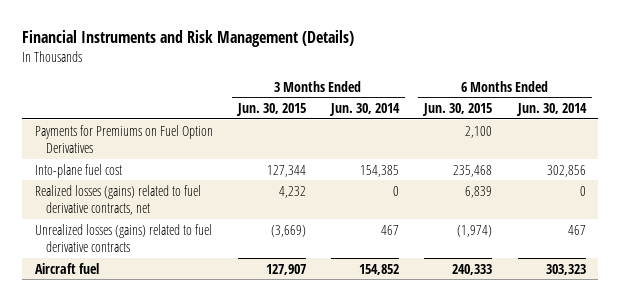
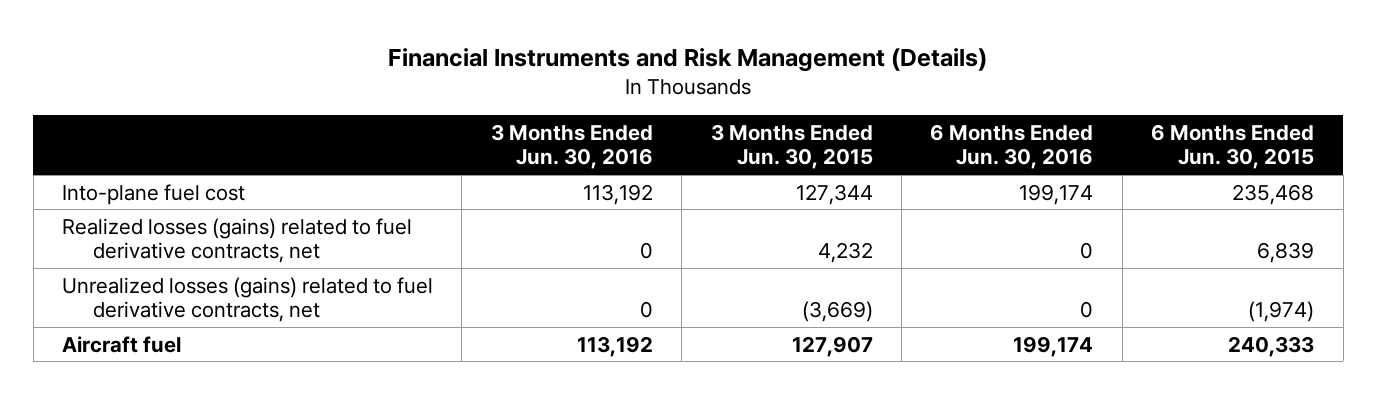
[329,102,401,116] Jun. 30, 2014 -> none
[515,102,587,116] Jun. 30, 2014 -> none
none -> [490,123,653,170] 3 Months Ended Jun. 30, 2016
none -> [930,123,1094,170] 6 Months Ended Jun. 30, 2016
[34,124,213,154] Payments for Premiums on Fuel Option Derivatives -> none
[34,223,212,253] Unrealized losses (gains) related to fuel derivative contracts -> [61,276,433,323] Unrealized losses (gains) related to fuel derivative contracts, net

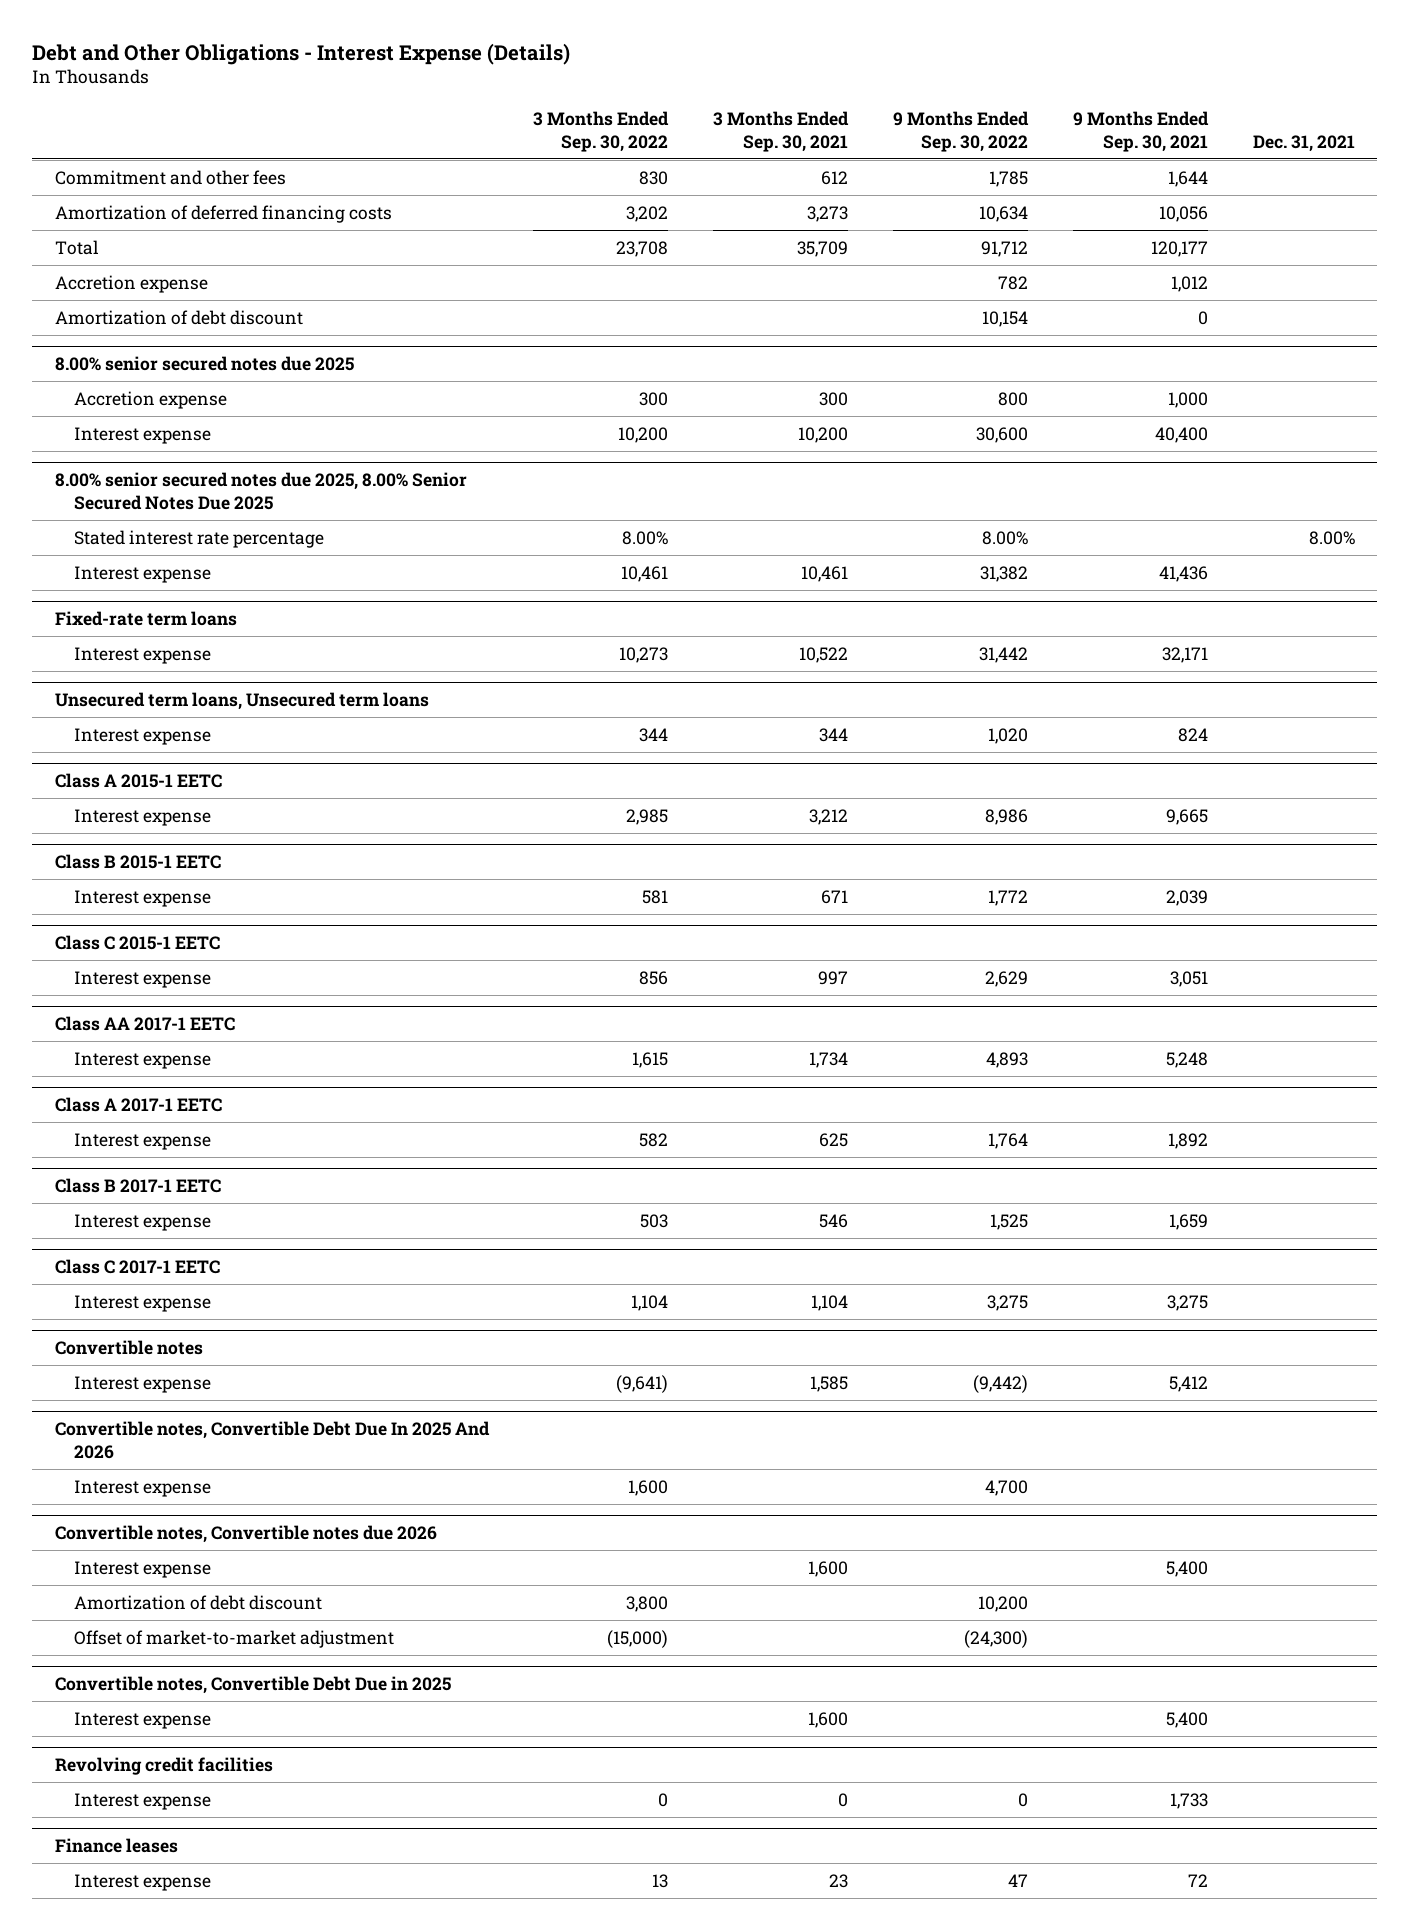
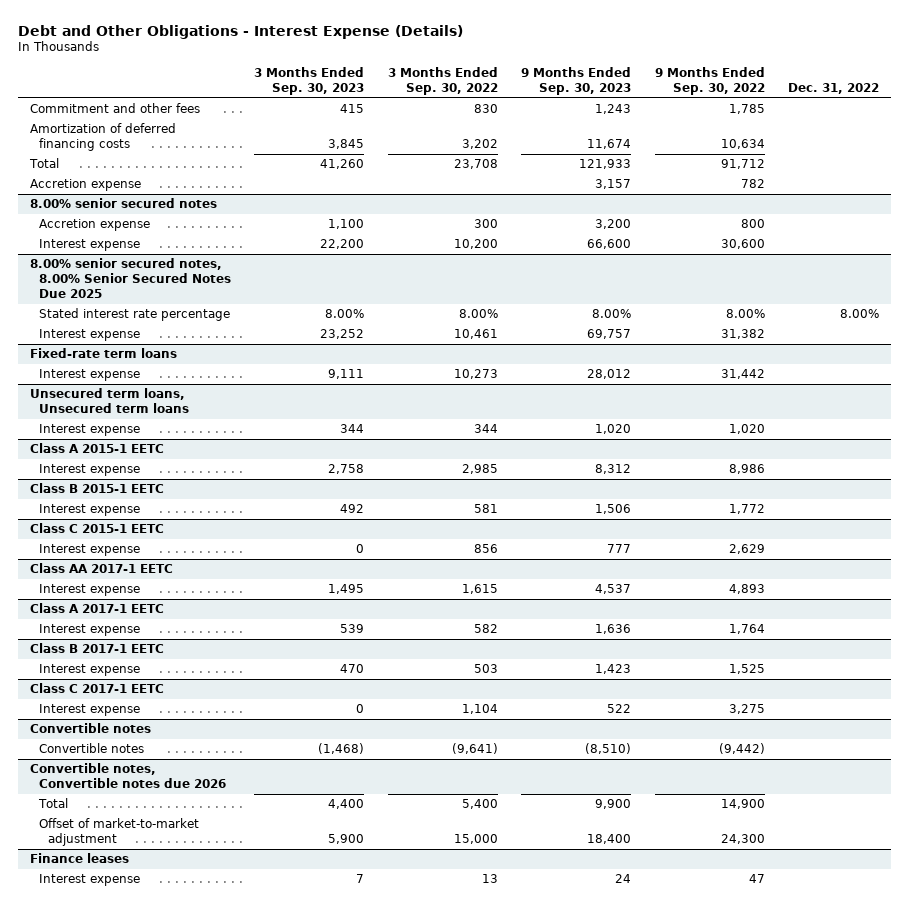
[713,111,850,152] 3 Months Ended Sep. 30, 2021 -> none
[1073,111,1210,152] 9 Months Ended Sep. 30, 2021 -> none
[1252,134,1355,152] Dec. 31, 2021 -> none
none -> [254,67,365,95] 3 Months Ended Sep. 30, 2023
none -> [521,67,632,95] 9 Months Ended Sep. 30, 2023
none -> [788,82,880,94] Dec. 31, 2022
[54,309,303,325] Amortization of debt discount -> none
[54,356,354,372] 8.00% senior secured notes due 2025 -> [29,198,217,209] 8.00% senior secured notes
[54,472,467,510] 8.00% senior secured notes due 2025, 8.00% Senior Secured Notes Due 2025 -> [29,258,231,298] 8.00% senior secured notes, 8.00% Senior Secured Notes Due 2025
[54,1421,490,1459] Convertible notes, Convertible Debt Due In 2025 And 2026 -> none
[73,1479,211,1497] Interest expense -> none
[73,1375,211,1393] Interest expense -> [38,743,144,754] Convertible notes
[73,1560,211,1578] Interest expense -> none
[73,1594,322,1610] Amortization of debt discount -> none
[54,1676,451,1695] Convertible notes, Convertible Debt Due in 2025 -> none
[73,1711,211,1729] Interest expense -> none
[54,1757,273,1776] Revolving credit facilities -> none
[73,1792,211,1810] Interest expense -> none
none -> [37,798,68,809] Total
[607,1629,669,1648] (15,000) -> [453,834,498,845] 15,000
[964,1629,1029,1648] (24,300) -> [720,834,765,845] 24,300

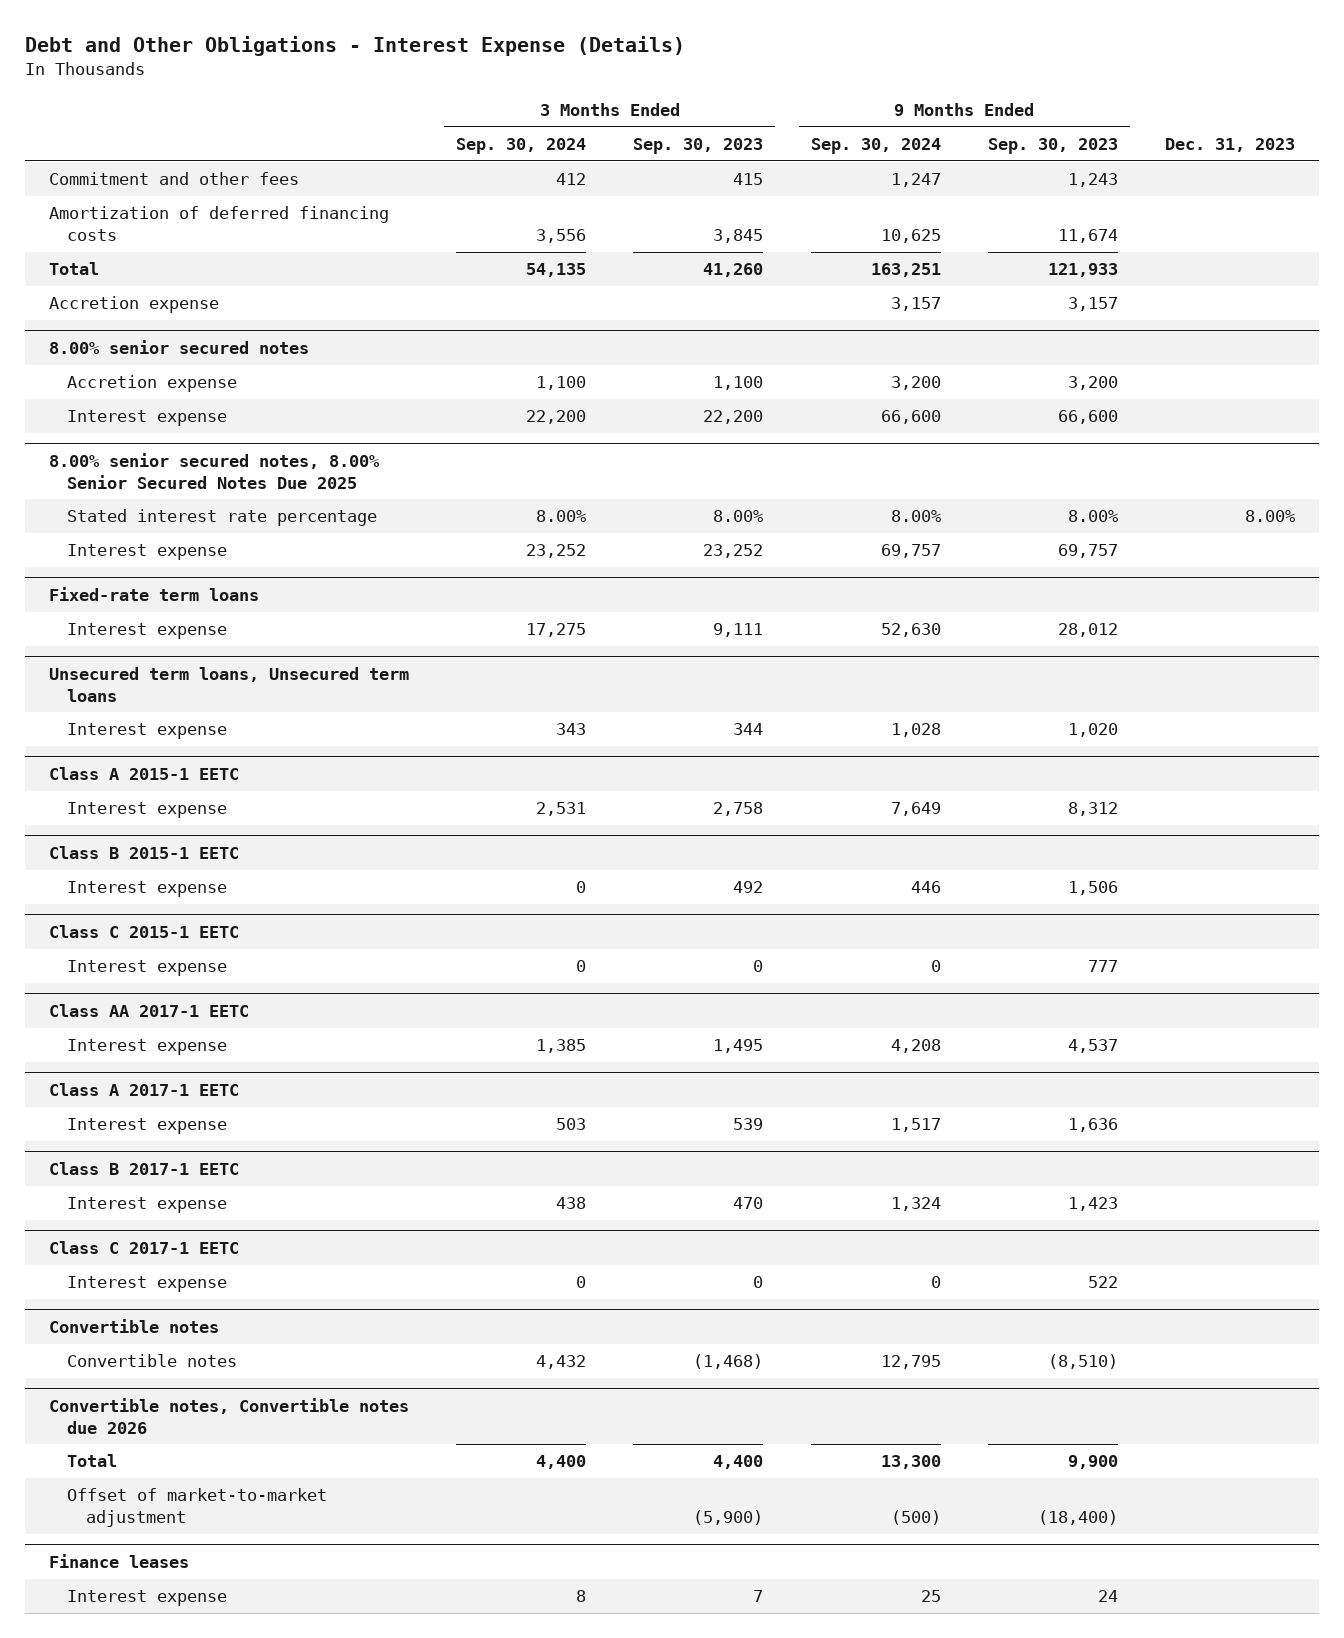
[387,67,498,95] 3 Months Ended Sep. 30, 2022 -> none
[654,67,765,95] 9 Months Ended Sep. 30, 2022 -> none
[788,82,880,94] Dec. 31, 2022 -> none
none -> [455,137,586,154] Sep. 30, 2024
none -> [810,137,941,154] Sep. 30, 2024
none -> [1165,137,1296,152] Dec. 31, 2023
[328,834,365,845] 5,900 -> [693,1509,764,1525] (5,900)
[587,834,632,845] 18,400 -> [1037,1509,1118,1525] (18,400)

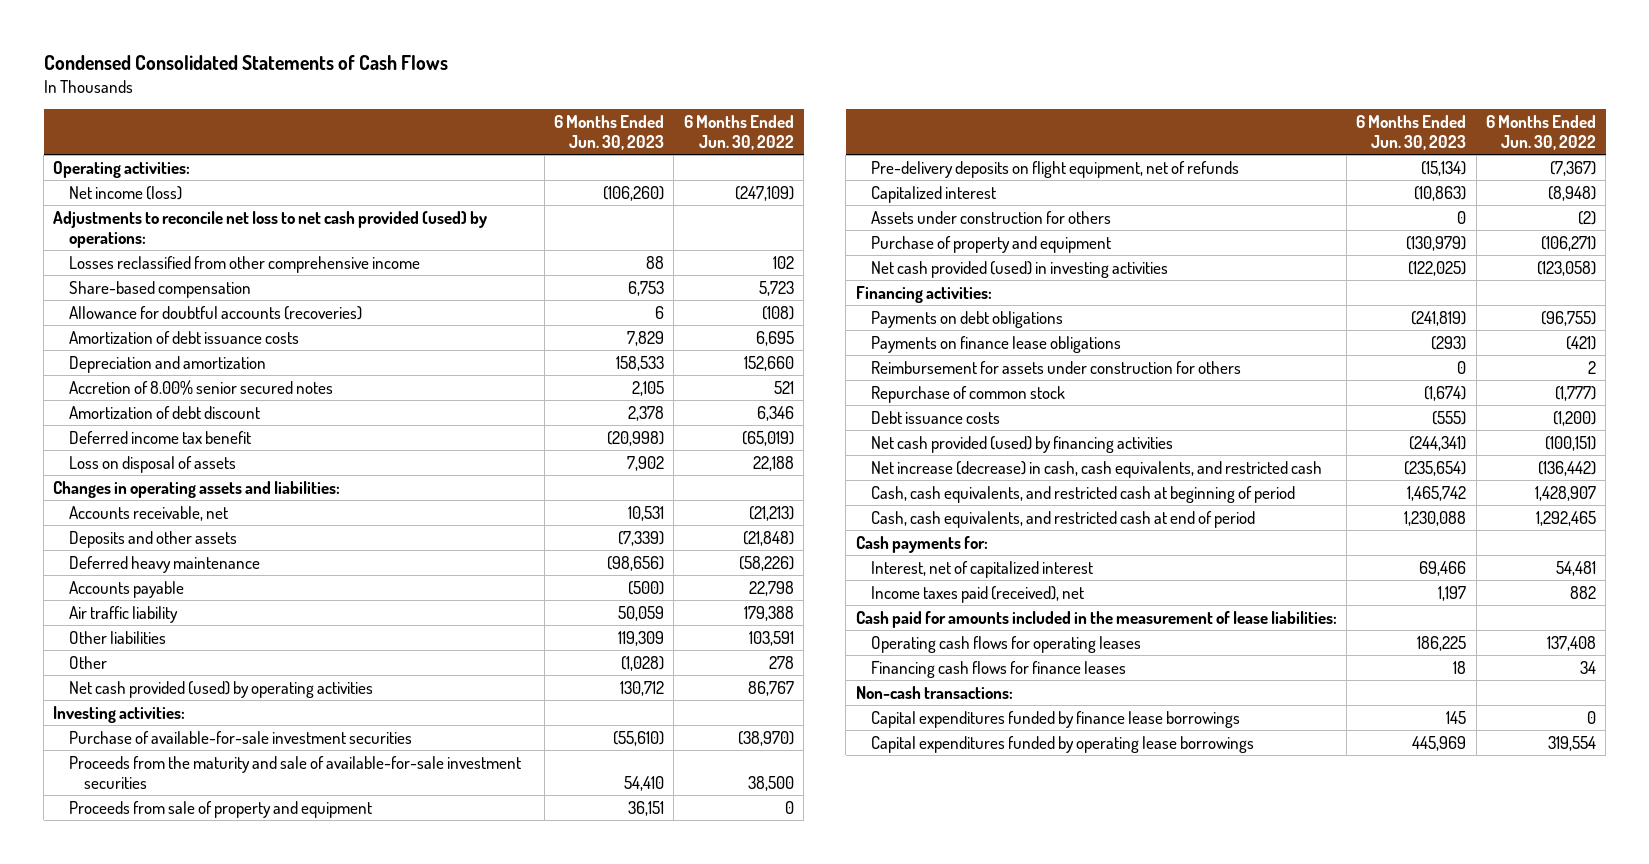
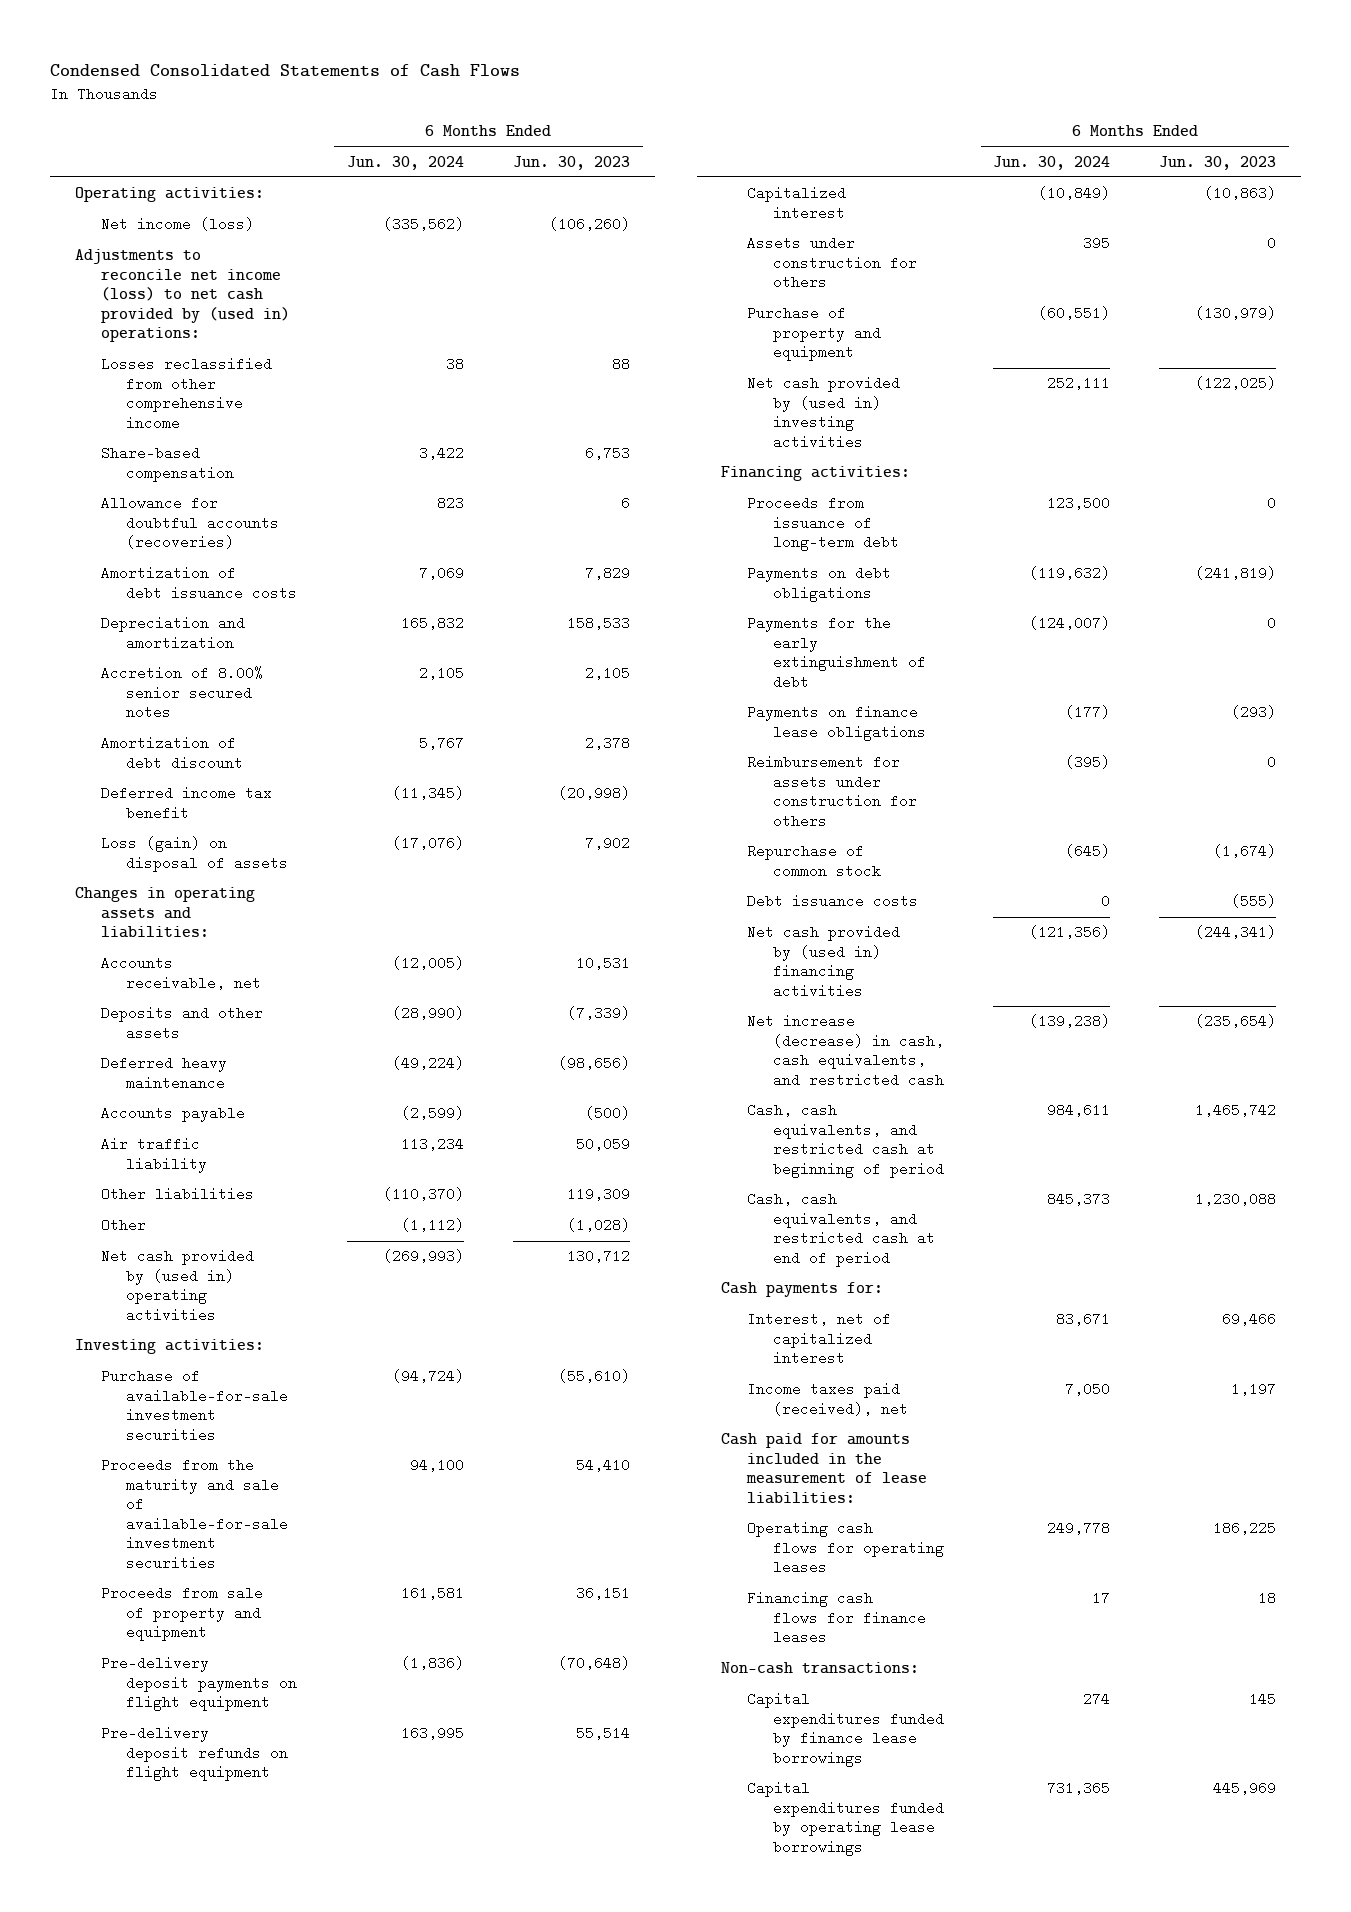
[683,115,794,150] 6 Months Ended Jun. 30, 2022 -> none
none -> [346,155,464,170] Jun. 30, 2024
[53,210,488,248] Adjustments to reconcile net loss to net cash provided (used) by operations: -> [75,249,290,343] Adjustments to reconcile net income (loss) to net cash provided by (used in) operations:
[68,455,236,473] Loss on disposal of assets -> [100,836,289,872] Loss (gain) on disposal of assets
[68,680,373,698] Net cash provided (used) by operating activities -> [100,1249,254,1322] Net cash provided by (used in) operating activities
none -> [100,1656,298,1712] Pre-delivery deposit payments on flight equipment
[870,160,1239,178] Pre-delivery deposits on flight equipment, net of refunds -> [100,1726,289,1782] Pre-delivery deposit refunds on flight equipment
[1421,160,1467,176] (15,134) -> [576,1726,631,1741] 55,514
[870,260,1168,278] Net cash provided (used) in investing activities -> [746,376,900,449] Net cash provided by (used in) investing activities
none -> [746,496,899,552] Proceeds from issuance of long-term debt
none -> [746,616,926,689] Payments for the early extinguishment of debt
[870,435,1173,453] Net cash provided (used) by financing activities -> [746,925,900,998] Net cash provided by (used in) financing activities

